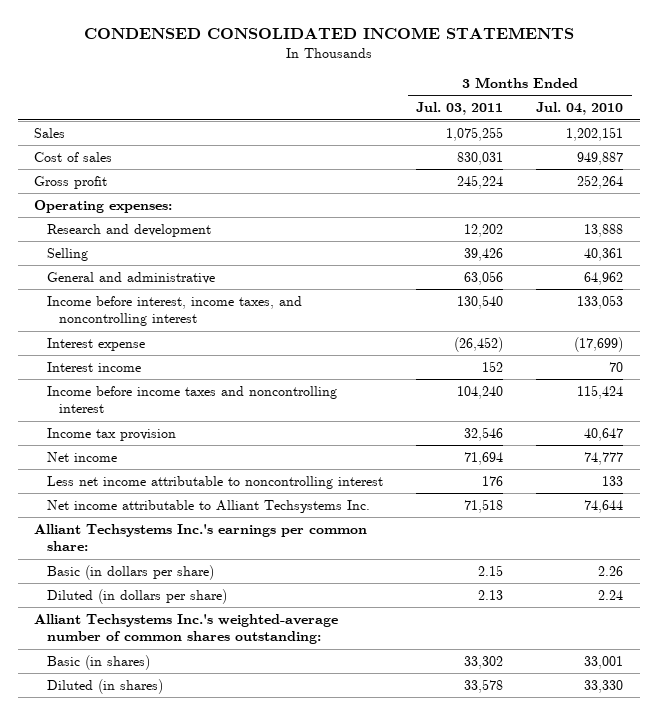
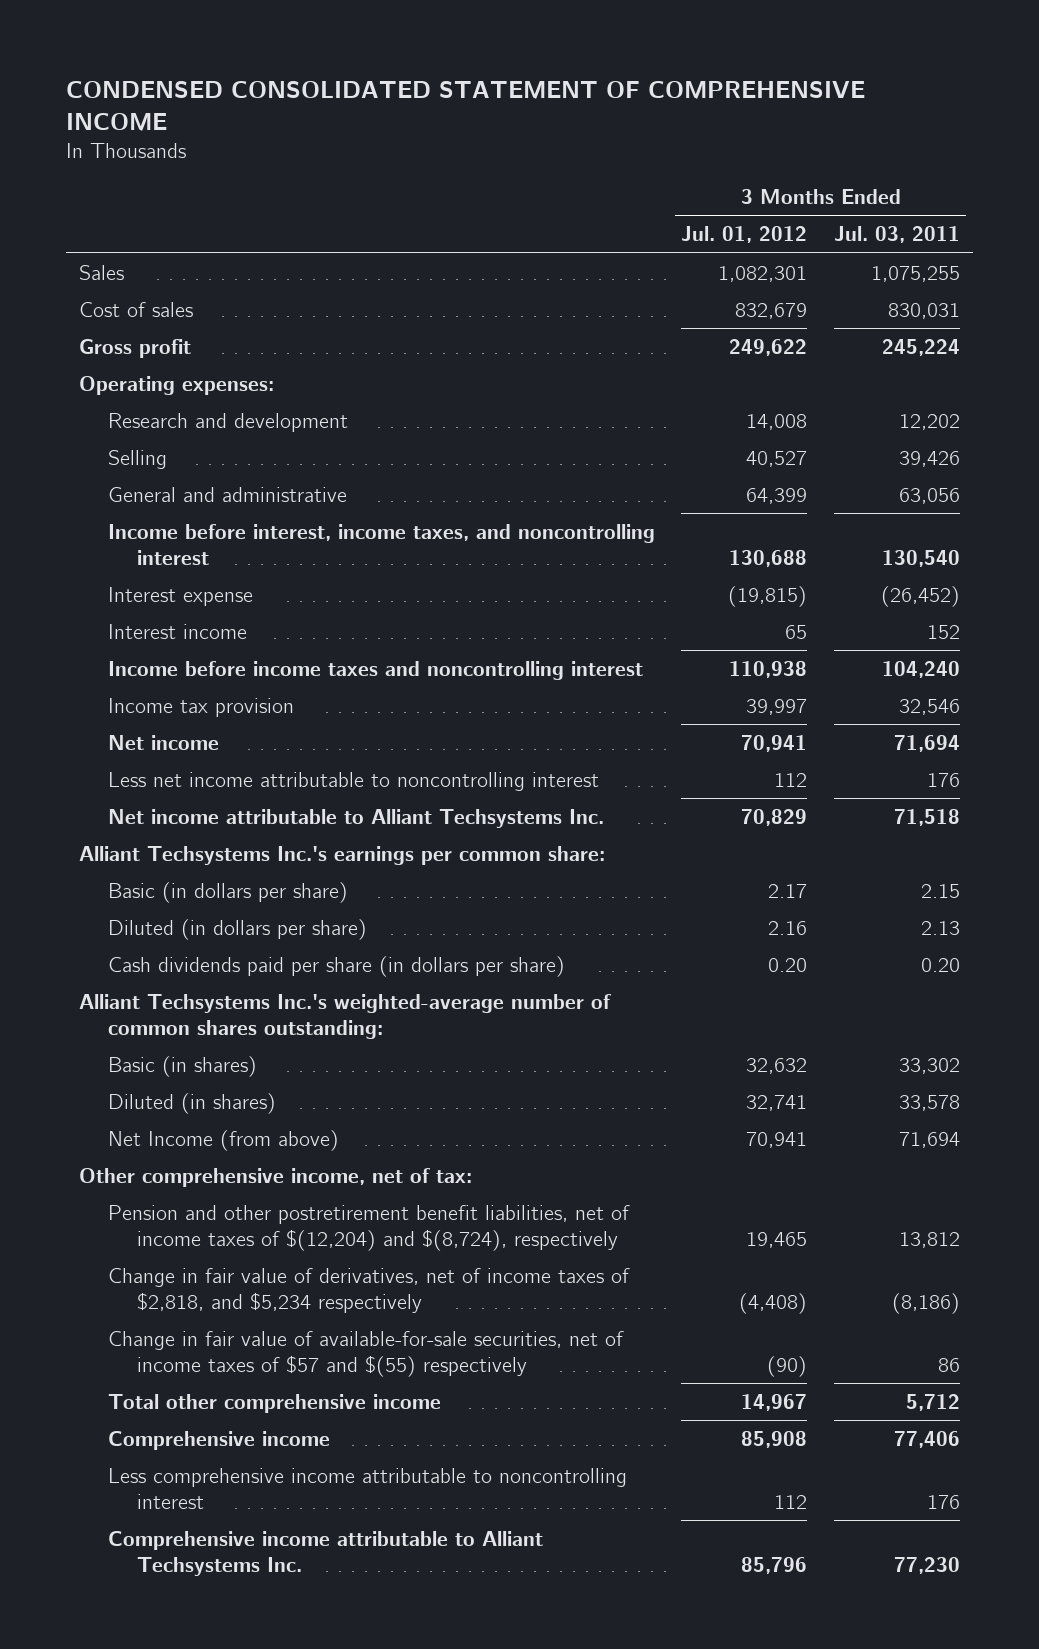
[83,27,574,40] CONDENSED CONSOLIDATED INCOME STATEMENTS -> [65,80,865,132] CONDENSED CONSOLIDATED STATEMENT OF COMPREHENSIVE INCOME
[536,102,624,116] Jul. 04, 2010 -> none
none -> [681,226,808,244] Jul. 01, 2012
none -> [108,955,566,977] Cash dividends paid per share (in dollars per share)
none -> [108,1129,340,1151] Net Income (from above)
none -> [79,1167,473,1187] Other comprehensive income, net of tax:
none -> [108,1204,631,1251] Pension and other postretirement benefit liabilities, net of income taxes of $(12,204) and $(8,724), respectively
none -> [108,1267,631,1313] Change in fair value of derivatives, net of income taxes of $2,818, and $5,234 respectively
none -> [108,1330,625,1377] Change in fair value of available-for-sale securities, net of income taxes of $57 and $(55) respectively
none -> [108,1393,442,1413] Total other comprehensive income
none -> [108,1430,331,1450] Comprehensive income
none -> [108,1467,628,1509] Less comprehensive income attributable to noncontrolling interest
none -> [108,1530,544,1576] Comprehensive income attributable to Alliant Techsystems Inc.

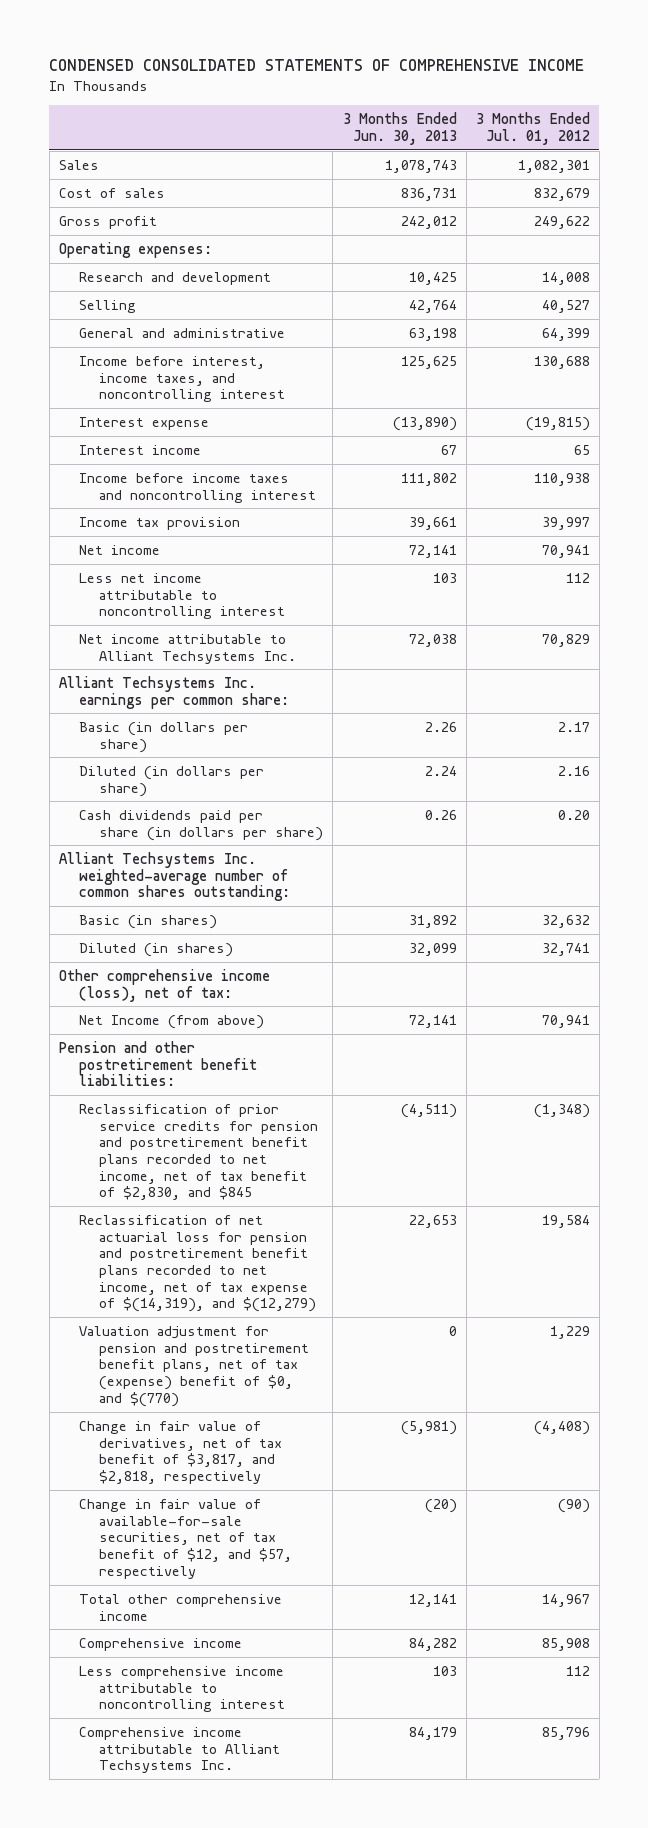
[65,80,865,132] CONDENSED CONSOLIDATED STATEMENT OF COMPREHENSIVE INCOME -> [49,59,585,72] CONDENSED CONSOLIDATED STATEMENTS OF COMPREHENSIVE INCOME
[833,226,960,244] Jul. 03, 2011 -> none
none -> [342,111,457,145] 3 Months Ended Jun. 30, 2013
[79,845,606,865] Alliant Techsystems Inc.'s earnings per common share: -> [58,675,289,709] Alliant Techsystems Inc. earnings per common share:
[79,993,612,1039] Alliant Techsystems Inc.'s weighted-average number of common shares outstanding: -> [58,851,290,902] Alliant Techsystems Inc. weighted-average number of common shares outstanding:
none -> [58,968,270,1002] Other comprehensive income (loss), net of tax:
[79,1167,473,1187] Other comprehensive income, net of tax: -> none
[108,1204,631,1251] Pension and other postretirement benefit liabilities, net of income taxes of $(12,204) and $(8,724), respectively -> none
none -> [58,1040,257,1087] Pension and other postretirement benefit liabilities:
none -> [78,1103,319,1201] Reclassification of prior service credits for pension and postretirement benefit plans recorded to net income, net of tax benefit of $2,830, and $845
none -> [78,1214,317,1313] Reclassification of net actuarial loss for pension and postretirement benefit plans recorded to net income, net of tax expense of $(14,319), and $(12,279)
none -> [78,1325,310,1407] Valuation adjustment for pension and postretirement benefit plans, net of tax (expense) benefit of $0, and $(770)
[108,1267,631,1313] Change in fair value of derivatives, net of income taxes of $2,818, and $5,234 respectively -> [78,1420,283,1484] Change in fair value of derivatives, net of tax benefit of $3,817, and $2,818, respectively
[108,1330,625,1377] Change in fair value of available-for-sale securities, net of income taxes of $57 and $(55) respectively -> [78,1498,293,1579] Change in fair value of available-for-sale securities, net of tax benefit of $12, and $57, respectively

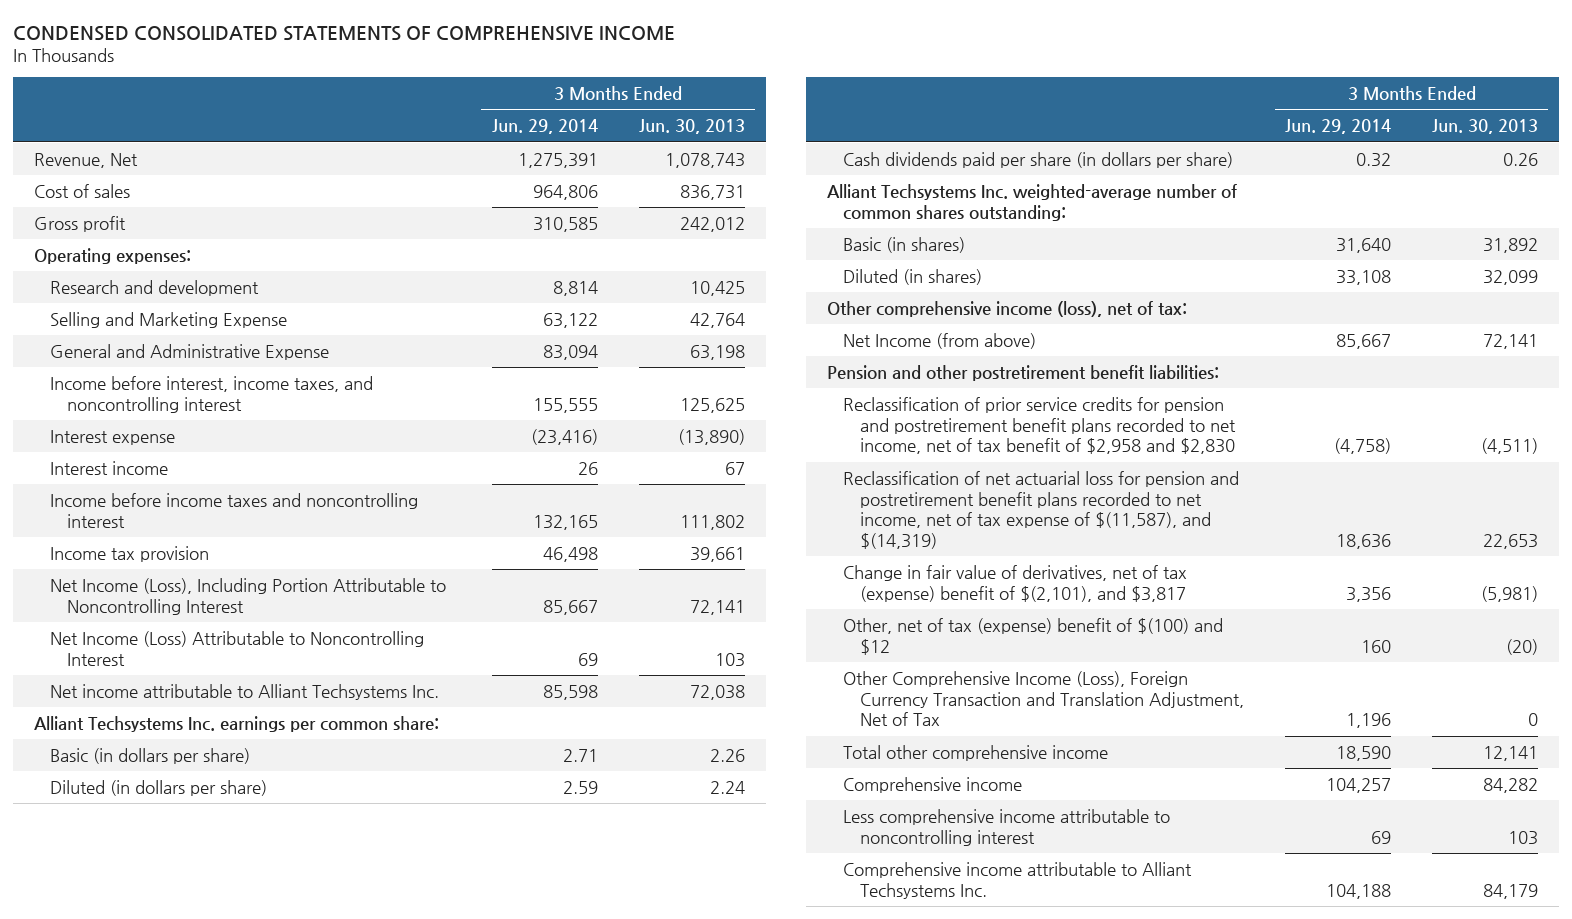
[475,111,590,145] 3 Months Ended Jul. 01, 2012 -> none
none -> [491,119,598,135] Jun. 29, 2014
[58,159,99,170] Sales -> [33,152,138,168] Revenue, Net
[78,299,136,313] Selling -> [50,311,288,328] Selling and Marketing Expense
[78,327,285,338] General and administrative -> [50,343,330,360] General and Administrative Expense
[78,544,160,555] Net income -> [50,577,447,615] Net Income (Loss), Including Portion Attributable to Noncontrolling Interest
[78,572,286,620] Less net income attributable to noncontrolling interest -> [50,630,425,666] Net Income (Loss) Attributable to Noncontrolling Interest
[78,1325,310,1407] Valuation adjustment for pension and postretirement benefit plans, net of tax (expense) benefit of $0, and $(770) -> none
[78,1103,319,1201] Reclassification of prior service credits for pension and postretirement benefit plans recorded to net income, net of tax benefit of $2,830, and $845 -> [843,396,1236,455] Reclassification of prior service credits for pension and postretirement benefit plans recorded to net income, net of tax benefit of $2,958 and $2,830
[78,1214,317,1313] Reclassification of net actuarial loss for pension and postretirement benefit plans recorded to net income, net of tax expense of $(14,319), and $(12,279) -> [843,470,1240,549] Reclassification of net actuarial loss for pension and postretirement benefit plans recorded to net income, net of tax expense of $(11,587), and $(14,319)
[78,1420,283,1484] Change in fair value of derivatives, net of tax benefit of $3,817, and $2,818, respectively -> [843,564,1188,602] Change in fair value of derivatives, net of tax (expense) benefit of $(2,101), and $3,817
[78,1498,293,1579] Change in fair value of available-for-sale securities, net of tax benefit of $12, and $57, respectively -> [843,617,1224,655] Other, net of tax (expense) benefit of $(100) and $12
none -> [843,670,1244,727] Other Comprehensive Income (Loss), Foreign Currency Transaction and Translation Adjustment, Net of Tax

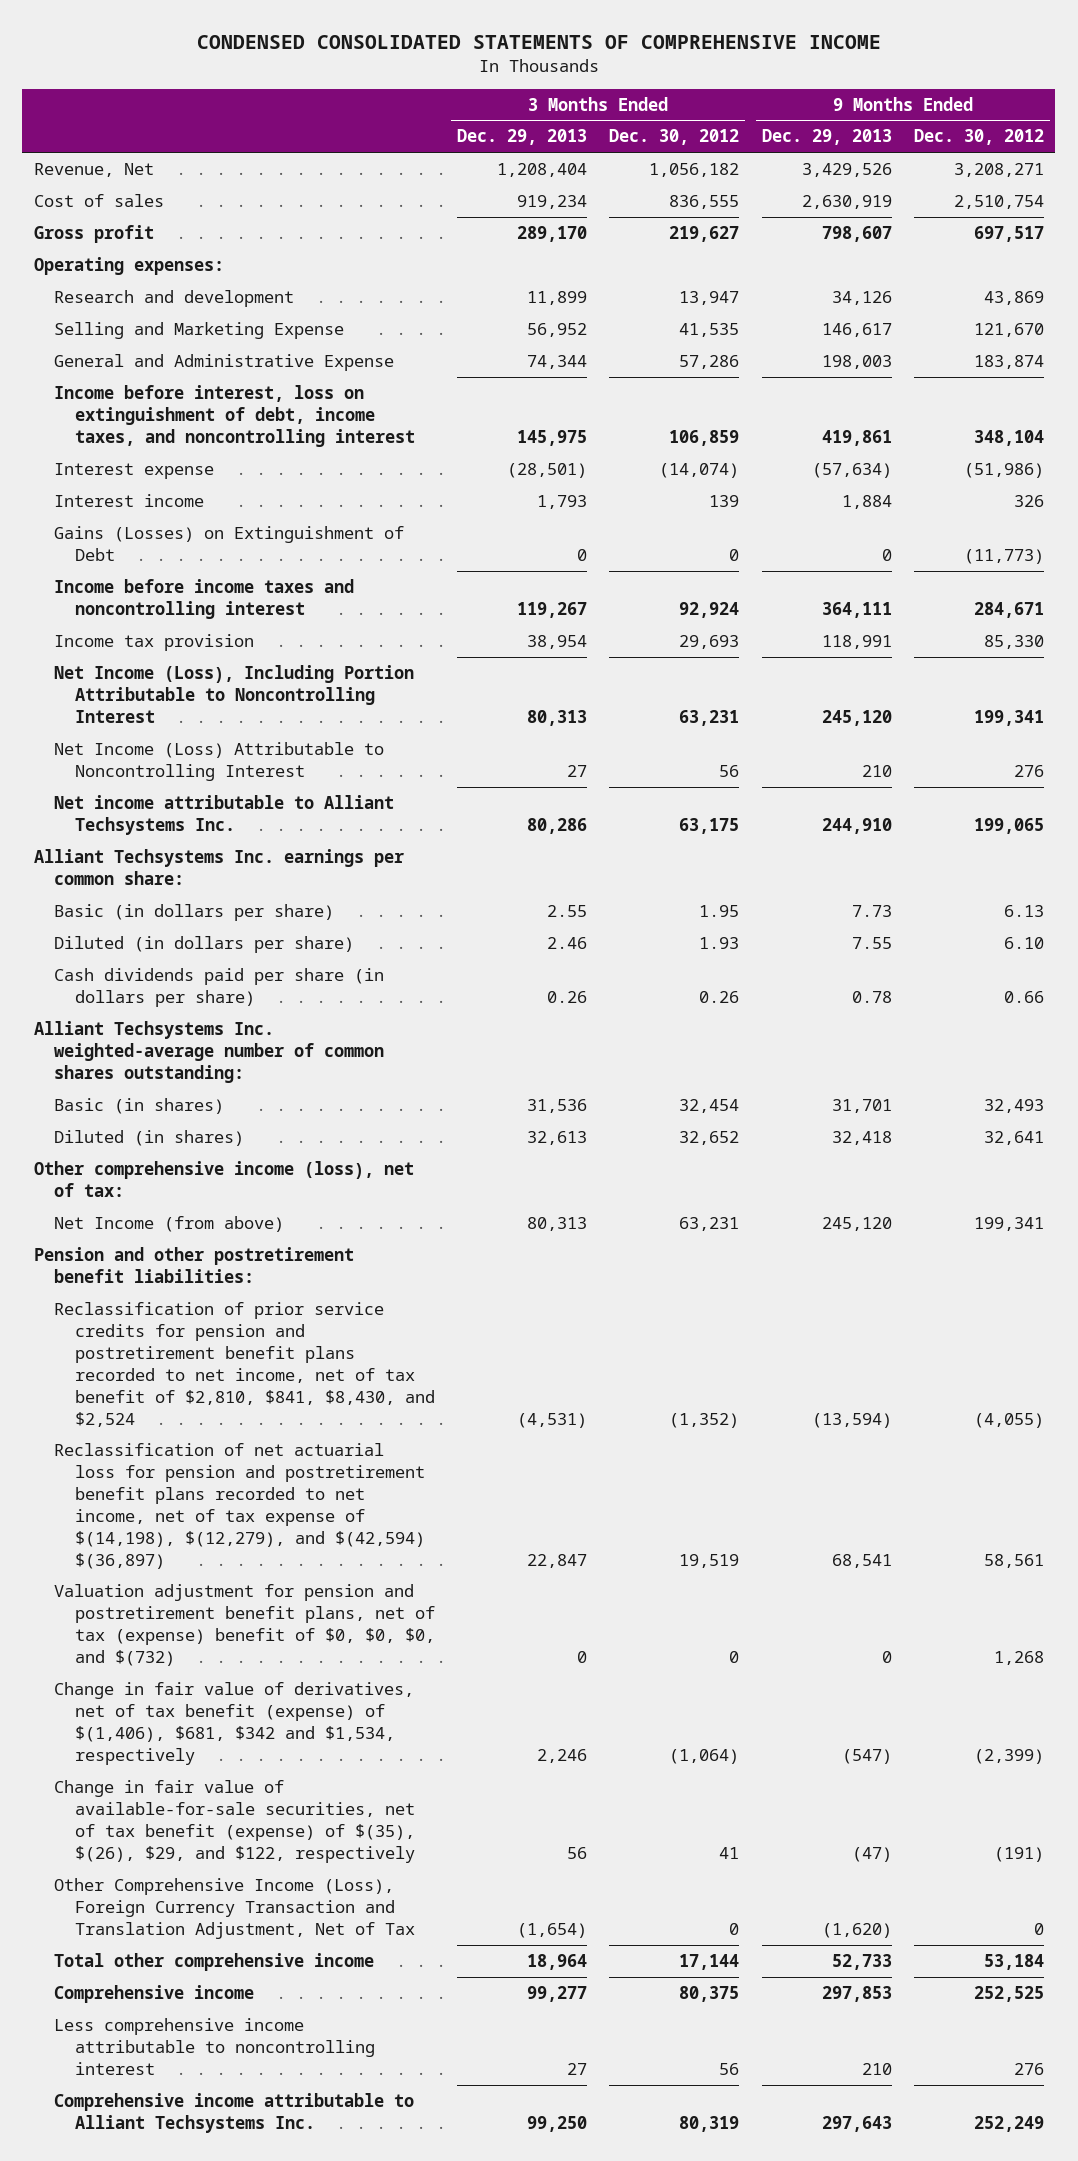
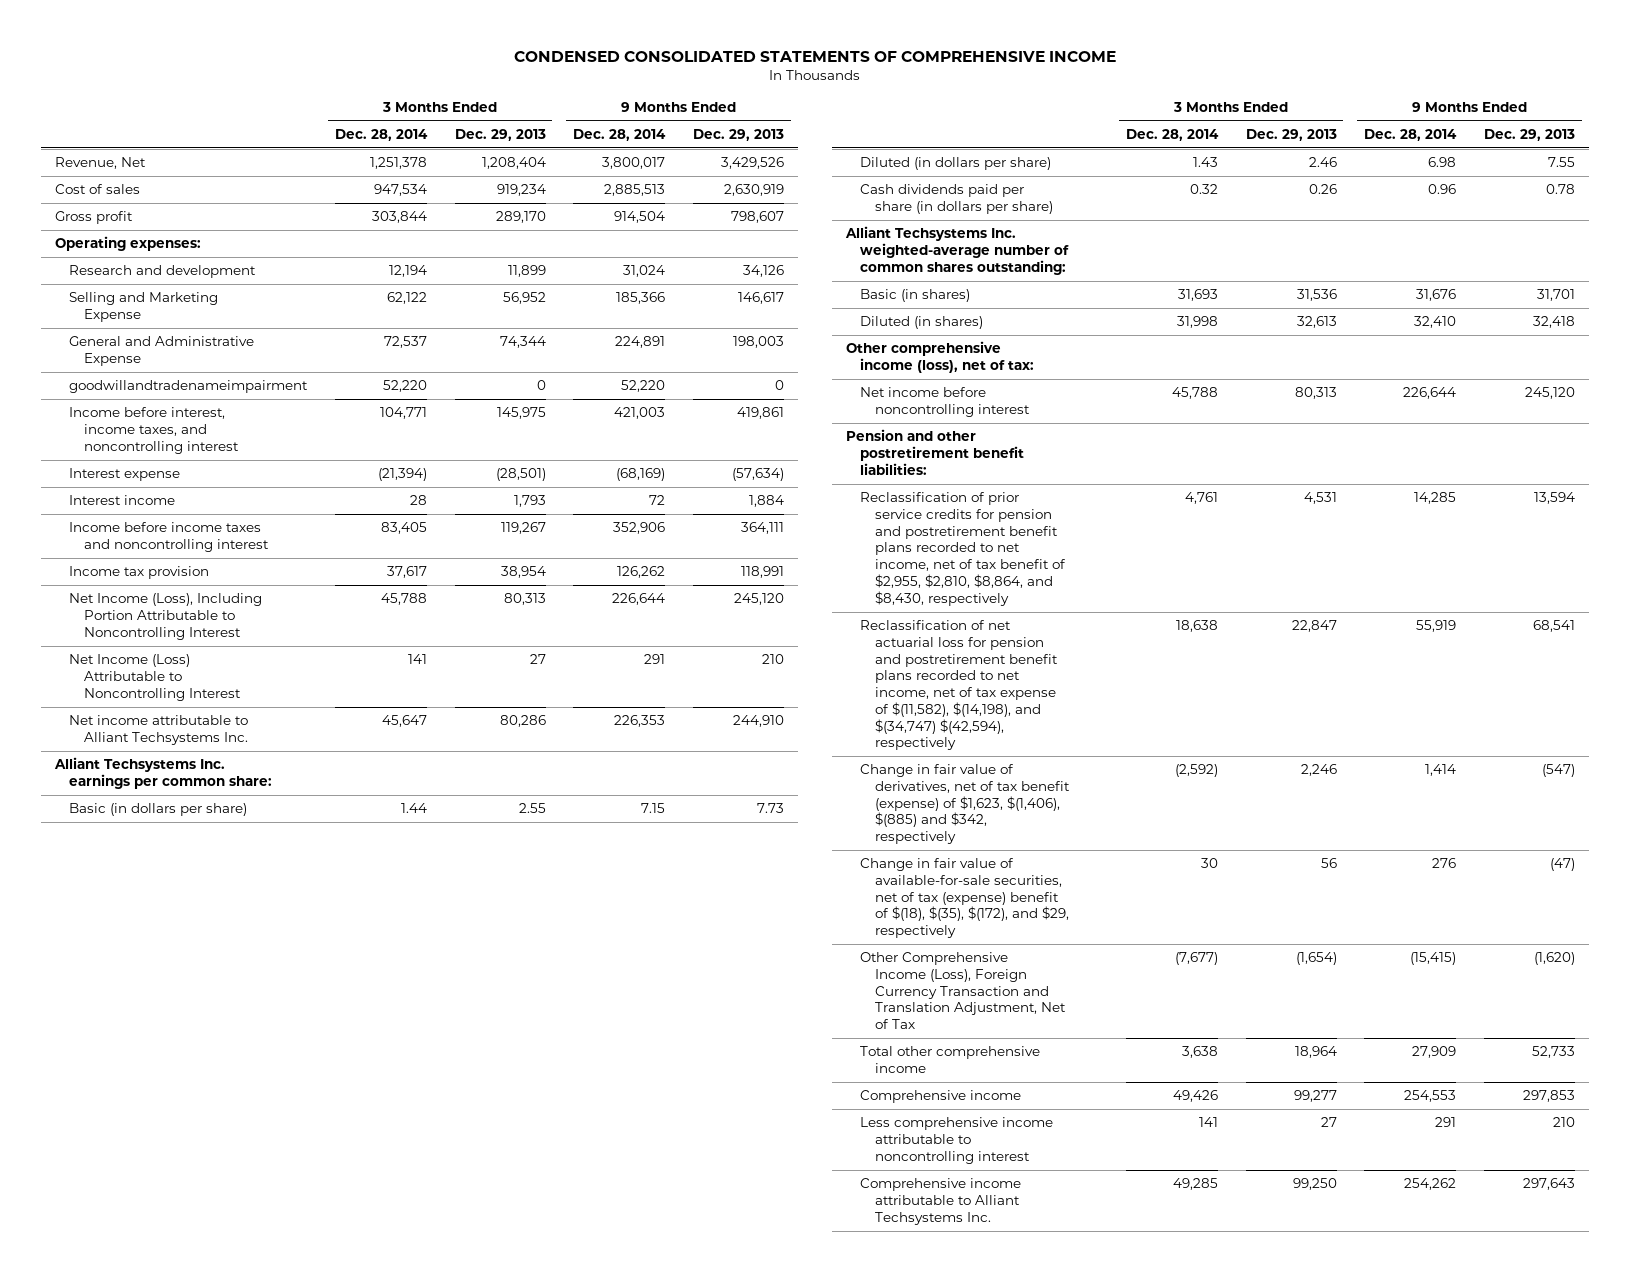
[609,129,740,146] Dec. 30, 2012 -> none
[914,129,1045,146] Dec. 30, 2012 -> none
none -> [334,128,428,141] Dec. 28, 2014
none -> [573,128,667,141] Dec. 28, 2014
none -> [69,380,309,394] goodwillandtradenameimpairment
[54,384,415,447] Income before interest, loss on extinguishment of debt, income taxes, and noncontrolling interest -> [69,407,239,454] Income before interest, income taxes, and noncontrolling interest
[54,525,405,561] Gains (Losses) on Extinguishment of Debt -> none
[54,1215,285,1232] Net Income (from above) -> [860,387,1030,418] Net income before noncontrolling interest
[54,1583,435,1666] Valuation adjustment for pension and postretirement benefit plans, net of tax (expense) benefit of $0, $0, $0, and $(732) -> none
[54,1301,435,1427] Reclassification of prior service credits for pension and postretirement benefit plans recorded to net income, net of tax benefit of $2,810, $841, $8,430, and $2,524 -> [860,492,1066,606] Reclassification of prior service credits for pension and postretirement benefit plans recorded to net income, net of tax benefit of $2,955, $2,810, $8,864, and $8,430, respectively
[517,1412,588,1428] (4,531) -> [1303,492,1337,505] 4,531
[811,1412,892,1428] (13,594) -> [1534,492,1576,505] 13,594
[54,1442,425,1569] Reclassification of net actuarial loss for pension and postretirement benefit plans recorded to net income, net of tax expense of $(14,198), $(12,279), and $(42,594) $(36,897) -> [860,620,1058,751] Reclassification of net actuarial loss for pension and postretirement benefit plans recorded to net income, net of tax expense of $(11,582), $(14,198), and $(34,747) $(42,594), respectively
[54,1681,415,1765] Change in fair value of derivatives, net of tax benefit (expense) of $(1,406), $681, $342 and $1,534, respectively -> [860,764,1070,845] Change in fair value of derivatives, net of tax benefit (expense) of $1,623, $(1,406), $(885) and $342, respectively
[54,1779,415,1863] Change in fair value of available-for-sale securities, net of tax benefit (expense) of $(35), $(26), $29, and $122, respectively -> [860,858,1069,939] Change in fair value of available-for-sale securities, net of tax (expense) benefit of $(18), $(35), $(172), and $29, respectively

